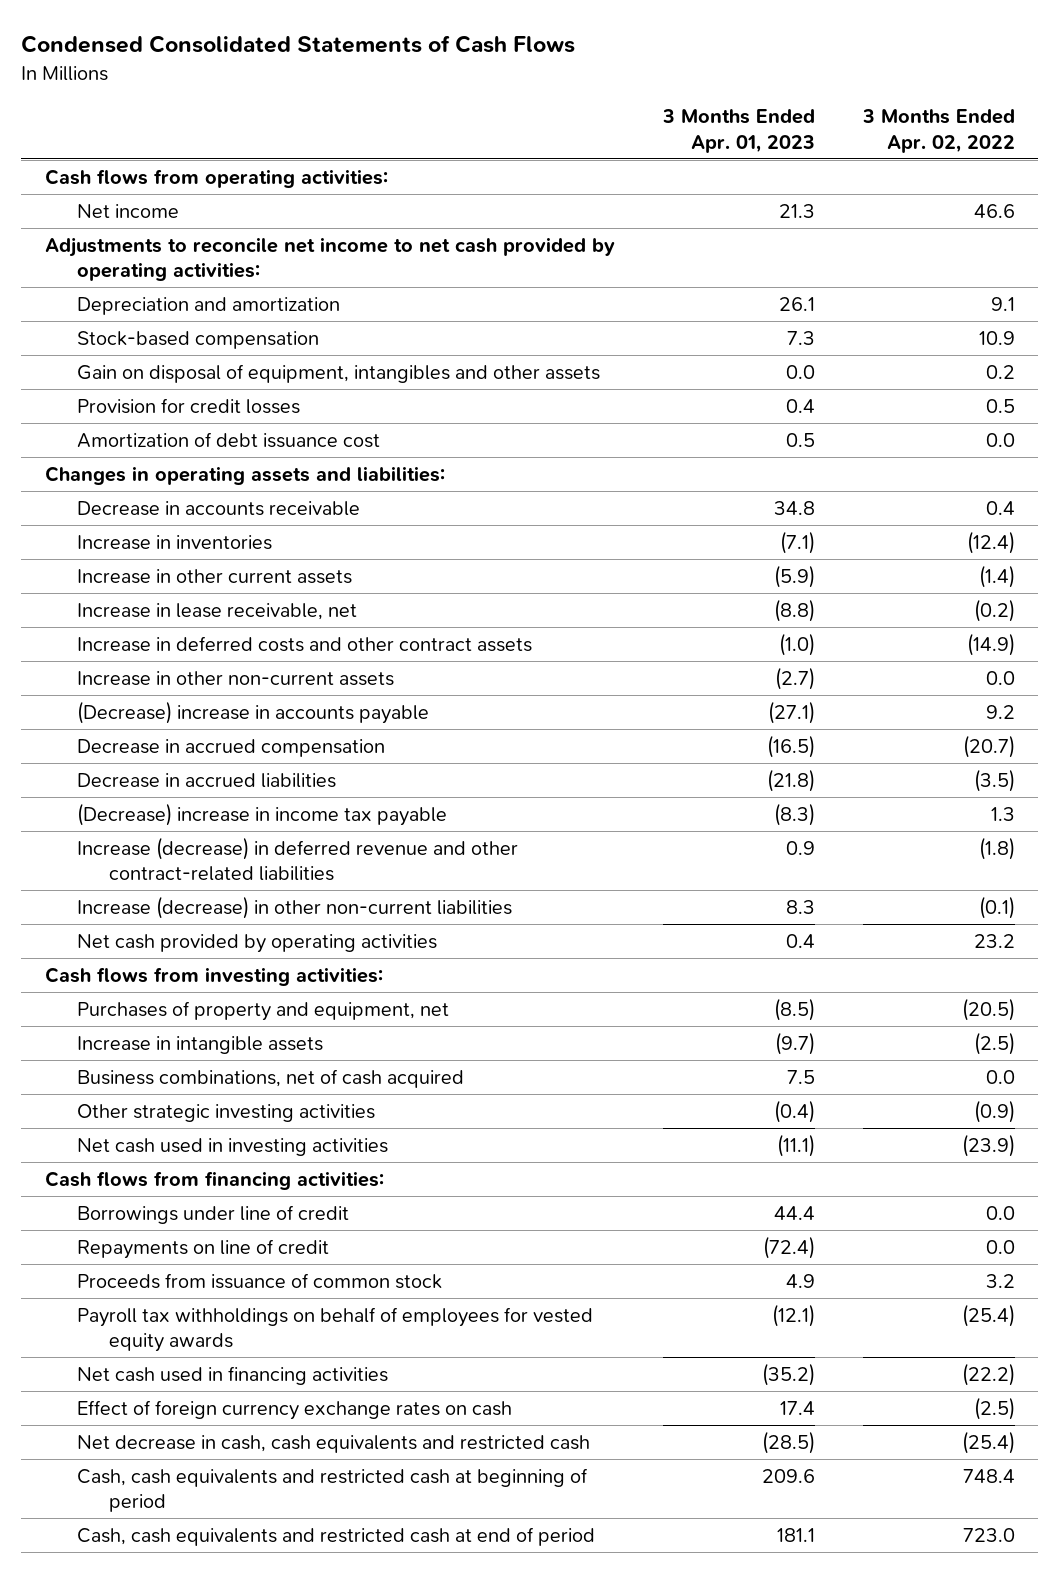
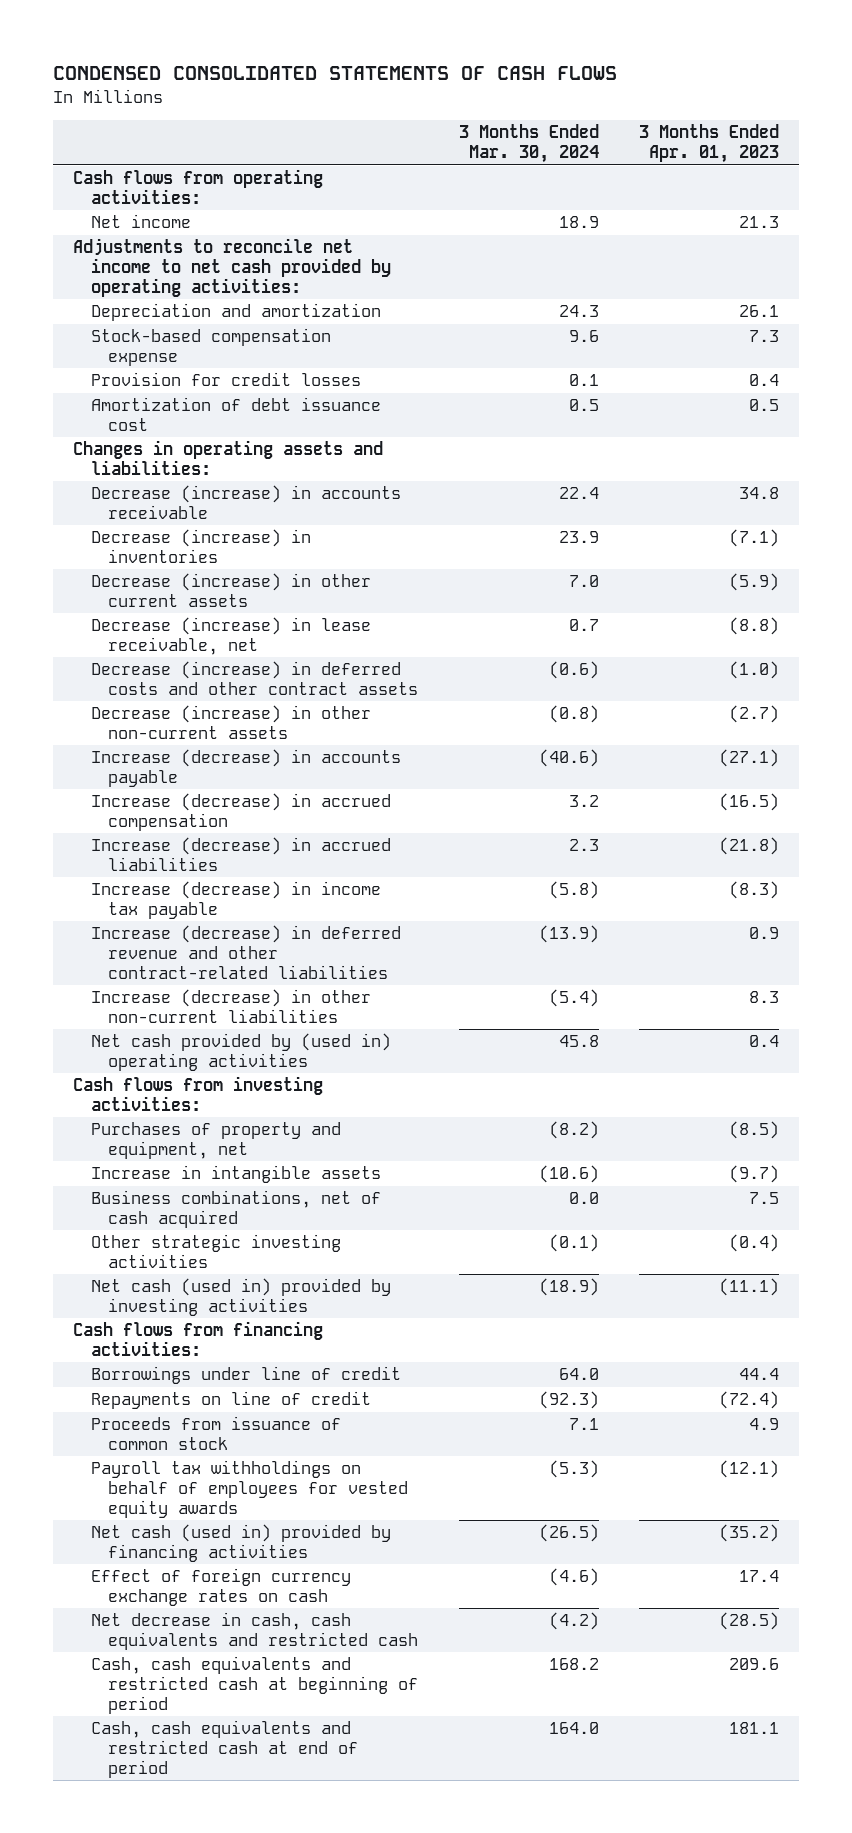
[21,35,576,54] Condensed Consolidated Statements of Cash Flows -> [53,65,618,80] CONDENSED CONSOLIDATED STATEMENTS OF CASH FLOWS
[861,109,1015,153] 3 Months Ended Apr. 02, 2022 -> none
none -> [458,124,599,164] 3 Months Ended Mar. 30, 2024
[76,363,600,383] Gain on disposal of equipment, intangibles and other assets -> none
[76,330,319,349] Stock-based compensation -> [90,328,331,367] Stock-based compensation expense
[76,500,360,516] Decrease in accounts receivable -> [90,485,401,520] Decrease (increase) in accounts receivable
[76,534,272,550] Increase in inventories -> [90,529,311,564] Decrease (increase) in inventories
[76,568,352,584] Increase in other current assets -> [90,573,371,608] Decrease (increase) in other current assets
[76,602,357,620] Increase in lease receivable, net -> [90,617,371,656] Decrease (increase) in lease receivable, net
[76,635,532,652] Increase in deferred costs and other contract assets -> [90,661,419,696] Decrease (increase) in deferred costs and other contract assets
[76,670,394,686] Increase in other non-current assets -> [90,705,371,740] Decrease (increase) in other non-current assets
[76,700,429,724] (Decrease) increase in accounts payable -> [90,749,401,788] Increase (decrease) in accounts payable
[76,738,385,757] Decrease in accrued compensation -> [90,793,391,832] Increase (decrease) in accrued compensation
[76,772,336,788] Decrease in accrued liabilities -> [90,837,391,872] Increase (decrease) in accrued liabilities
[76,802,447,826] (Decrease) increase in income tax payable -> [90,881,381,920] Increase (decrease) in income tax payable
[76,933,437,953] Net cash provided by operating activities -> [90,1033,391,1072] Net cash provided by (used in) operating activities
[76,1137,388,1156] Net cash used in investing activities -> [90,1278,391,1317] Net cash (used in) provided by investing activities
[76,1365,388,1385] Net cash used in financing activities -> [90,1524,391,1563] Net cash (used in) provided by financing activities

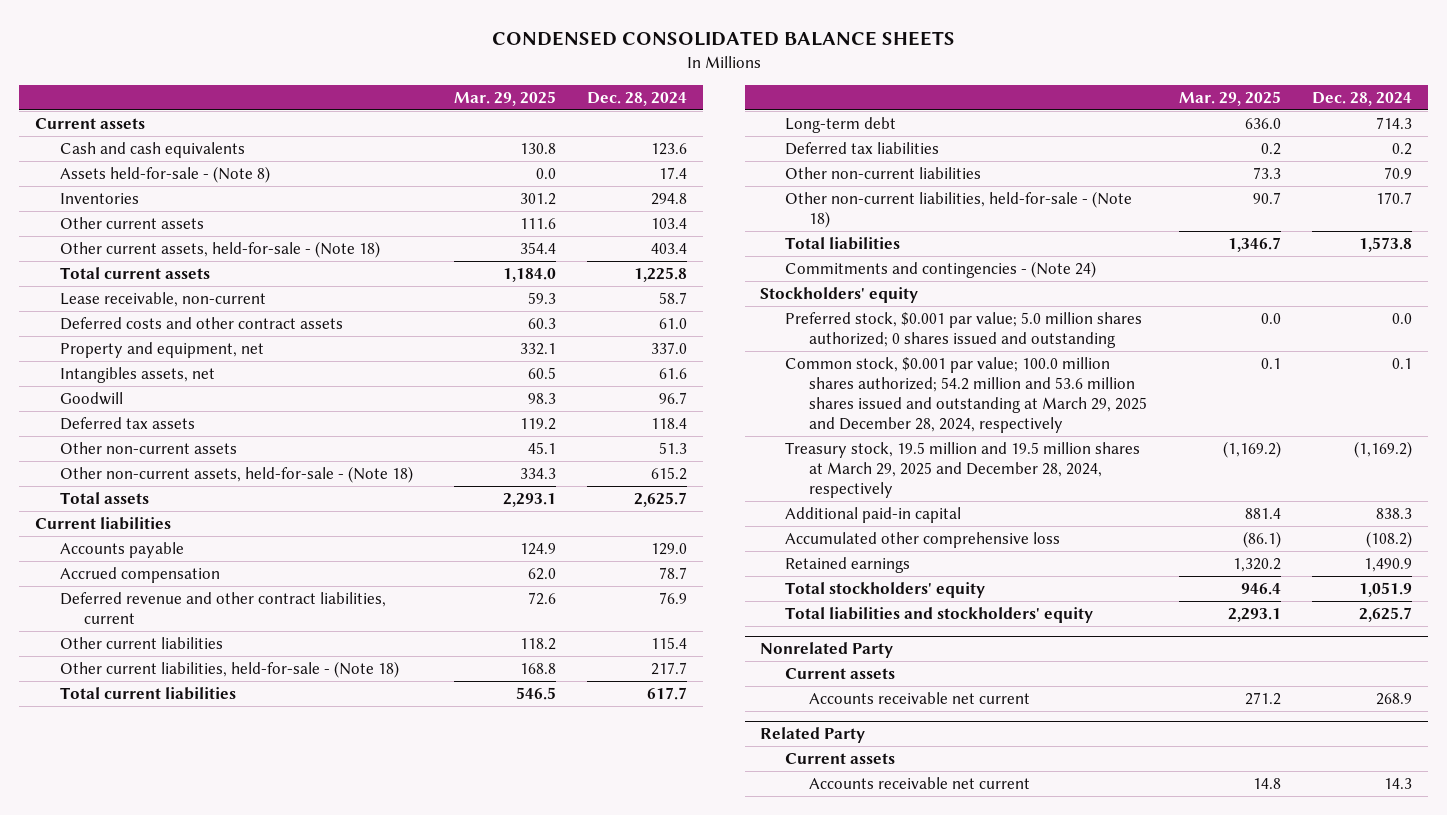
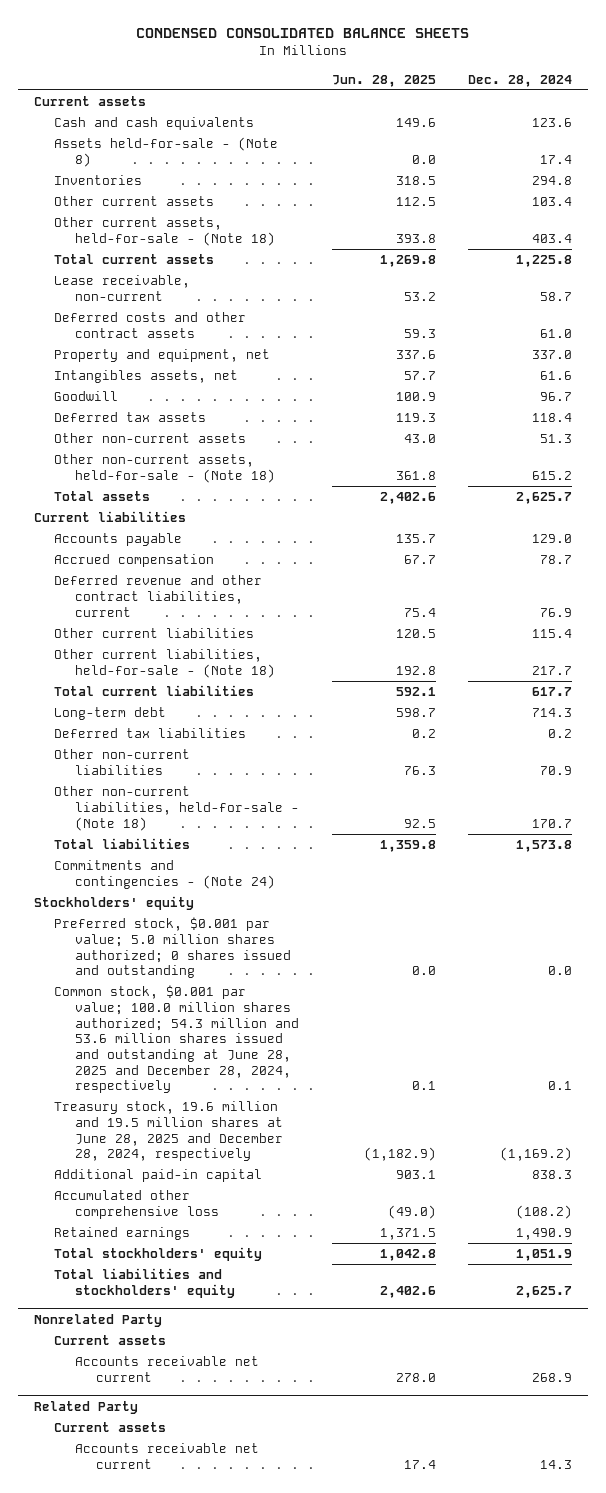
[453,90,556,106] Mar. 29, 2025 -> none
none -> [331,74,436,87] Jun. 28, 2025
[784,356,1148,434] Common stock, $0.001 par value; 100.0 million shares authorized; 54.2 million and 53.6 million shares issued and outstanding at March 29, 2025 and December 28, 2024, respectively -> [54,985,300,1094] Common stock, $0.001 par value; 100.0 million shares authorized; 54.3 million and 53.6 million shares issued and outstanding at June 28, 2025 and December 28, 2024, respectively
[784,441,1140,499] Treasury stock, 19.5 million and 19.5 million shares at March 29, 2025 and December 28, 2024, respectively -> [54,1101,284,1162] Treasury stock, 19.6 million and 19.5 million shares at June 28, 2025 and December 28, 2024, respectively

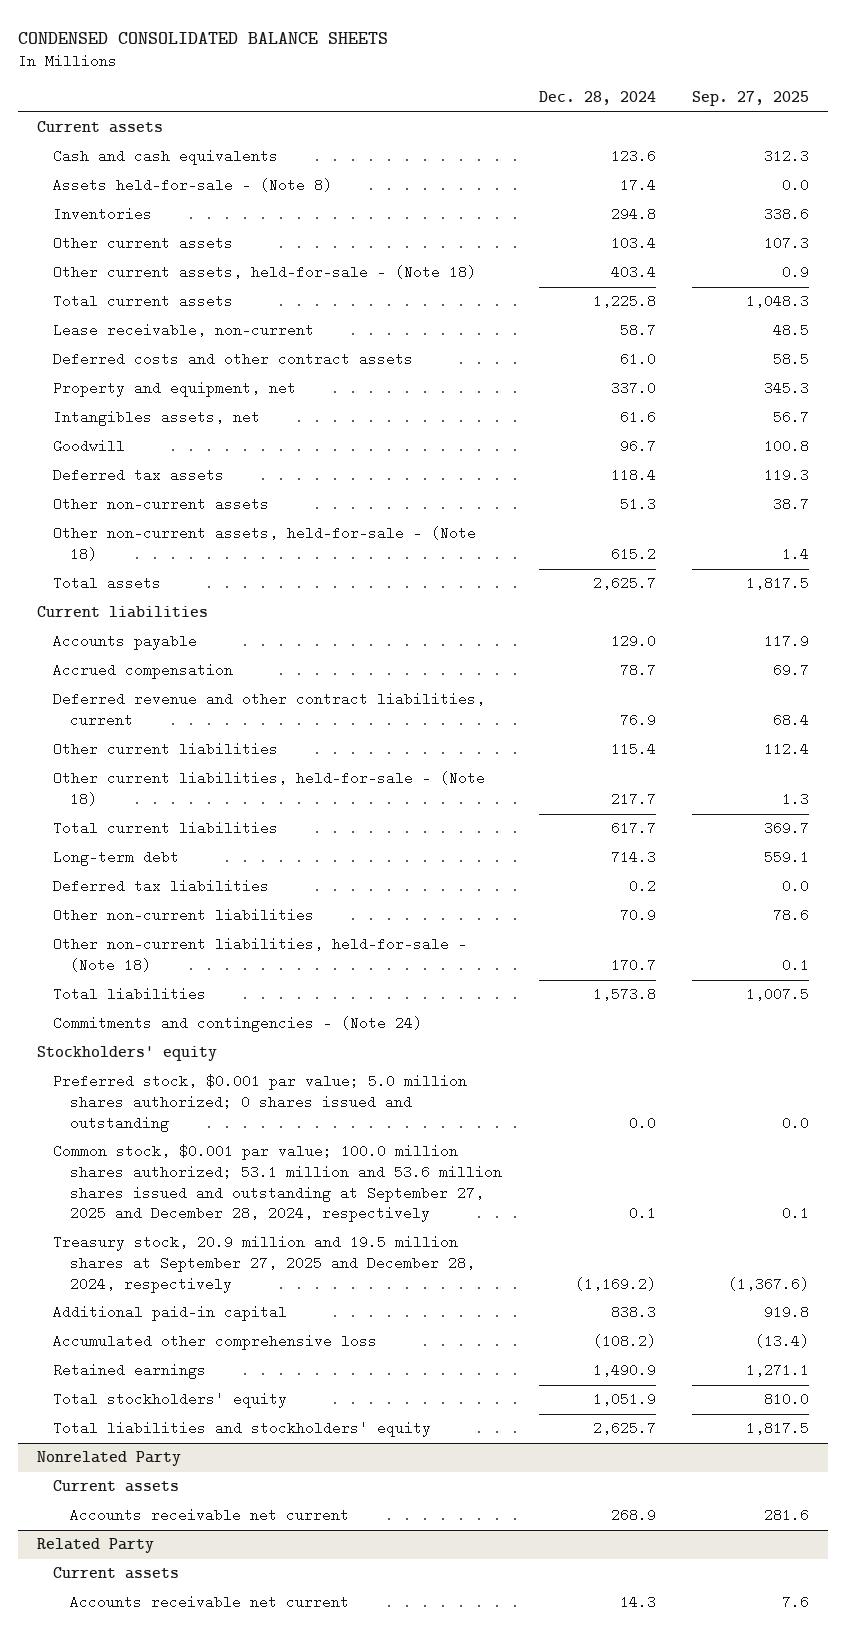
[331,74,436,87] Jun. 28, 2025 -> none
none -> [692,91,810,107] Sep. 27, 2025
[54,985,300,1094] Common stock, $0.001 par value; 100.0 million shares authorized; 54.3 million and 53.6 million shares issued and outstanding at June 28, 2025 and December 28, 2024, respectively -> [53,1144,502,1223] Common stock, $0.001 par value; 100.0 million shares authorized; 53.1 million and 53.6 million shares issued and outstanding at September 27, 2025 and December 28, 2024, respectively
[54,1101,284,1162] Treasury stock, 19.6 million and 19.5 million shares at June 28, 2025 and December 28, 2024, respectively -> [53,1235,475,1293] Treasury stock, 20.9 million and 19.5 million shares at September 27, 2025 and December 28, 2024, respectively

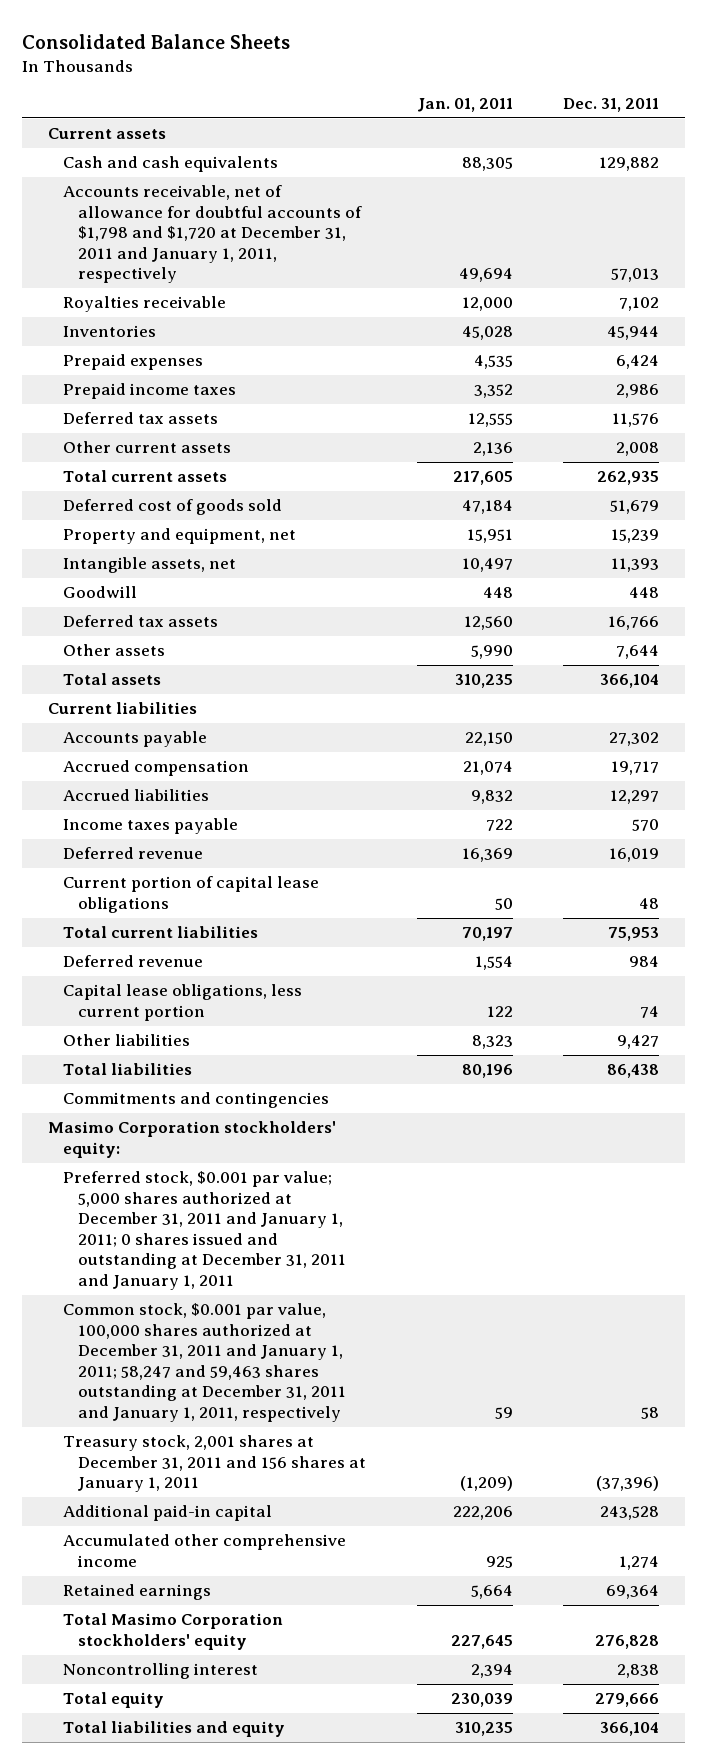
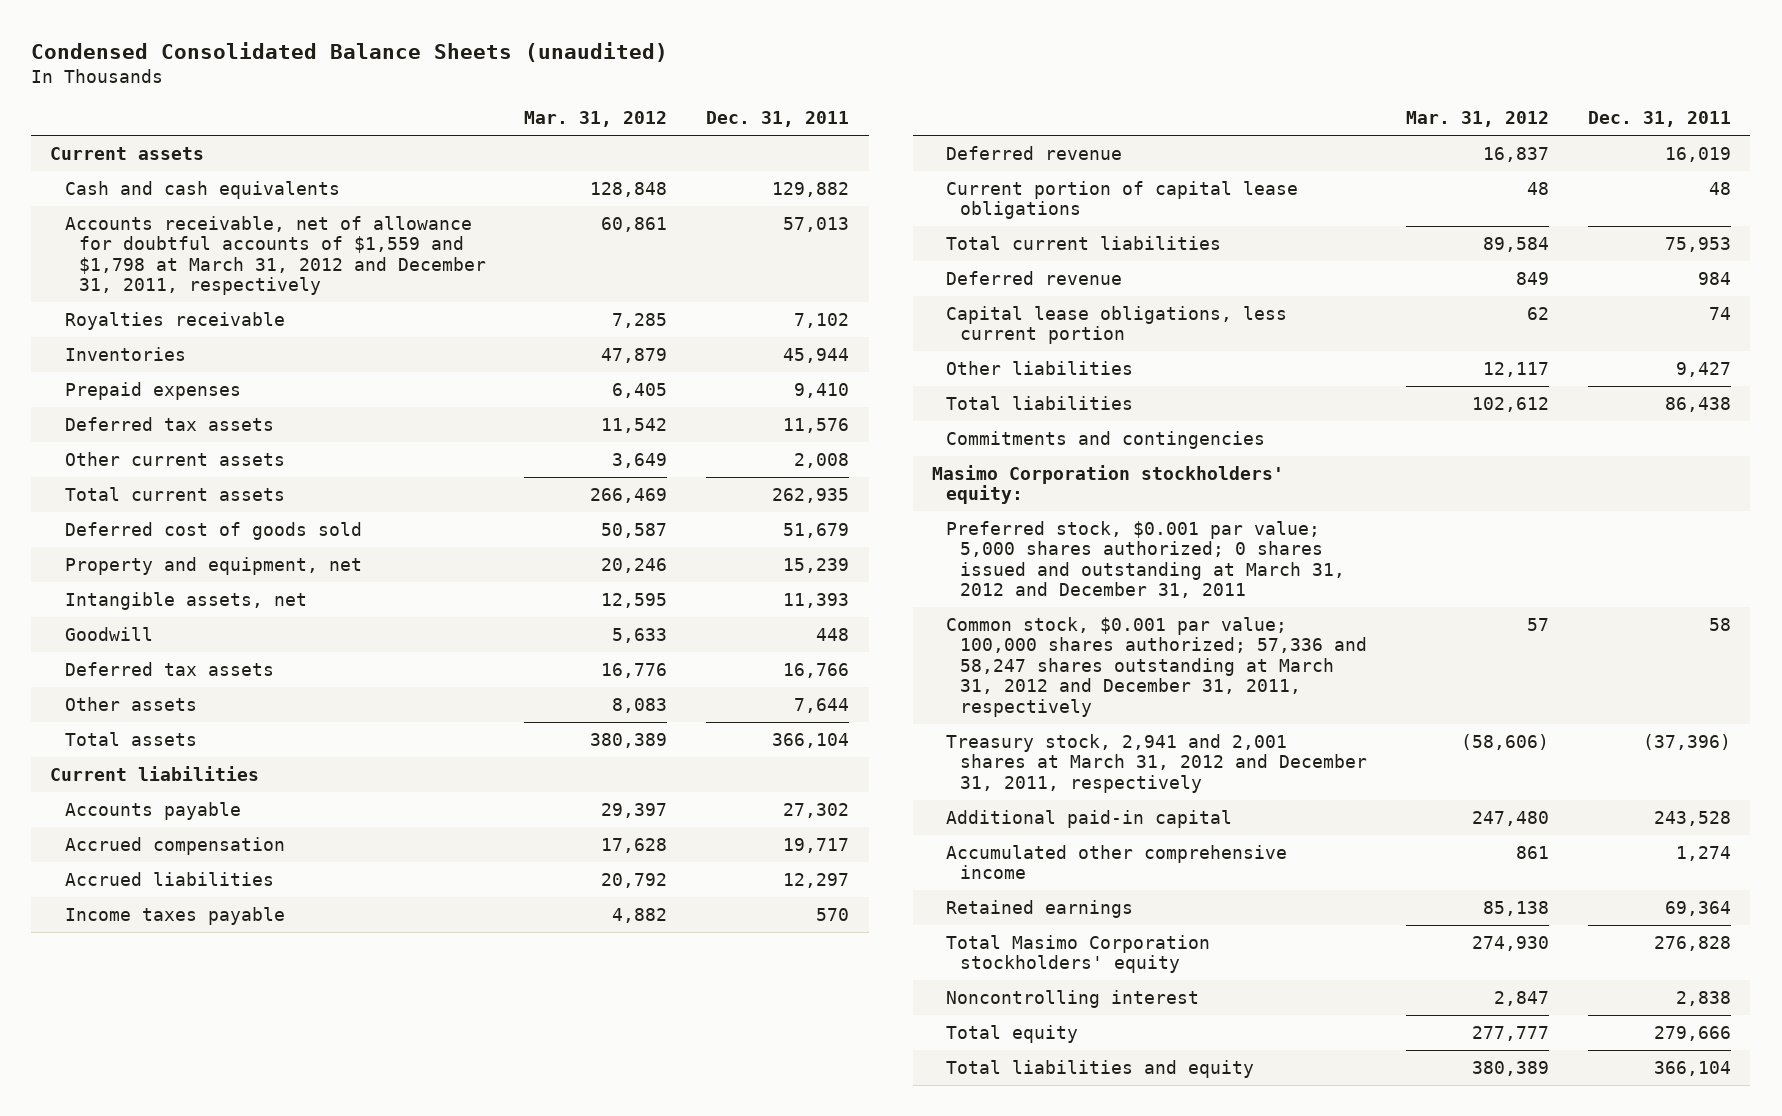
[22,33,291,49] Consolidated Balance Sheets -> [31,41,669,62] Condensed Consolidated Balance Sheets (unaudited)
[416,98,513,113] Jan. 01, 2011 -> none
none -> [524,111,668,128] Mar. 31, 2012
[62,185,363,284] Accounts receivable, net of allowance for doubtful accounts of $1,798 and $1,720 at December 31, 2011 and January 1, 2011, respectively -> [64,215,486,296] Accounts receivable, net of allowance for doubtful accounts of $1,559 and $1,798 at March 31, 2012 and December 31, 2011, respectively
[62,383,236,400] Prepaid income taxes -> none
[616,355,660,370] 6,424 -> [794,382,850,398] 9,410
[62,1171,347,1290] Preferred stock, $0.001 par value; 5,000 shares authorized at December 31, 2011 and January 1, 2011; 0 shares issued and outstanding at December 31, 2011 and January 1, 2011 -> [946,520,1346,599] Preferred stock, $0.001 par value; 5,000 shares authorized; 0 shares issued and outstanding at March 31, 2012 and December 31, 2011
[62,1303,347,1422] Common stock, $0.001 par value, 100,000 shares authorized at December 31, 2011 and January 1, 2011; 58,247 and 59,463 shares outstanding at December 31, 2011 and January 1, 2011, respectively -> [946,616,1368,718] Common stock, $0.001 par value; 100,000 shares authorized; 57,336 and 58,247 shares outstanding at March 31, 2012 and December 31, 2011, respectively
[62,1435,367,1493] Treasury stock, 2,001 shares at December 31, 2011 and 156 shares at January 1, 2011 -> [946,733,1368,793] Treasury stock, 2,941 and 2,001 shares at March 31, 2012 and December 31, 2011, respectively

